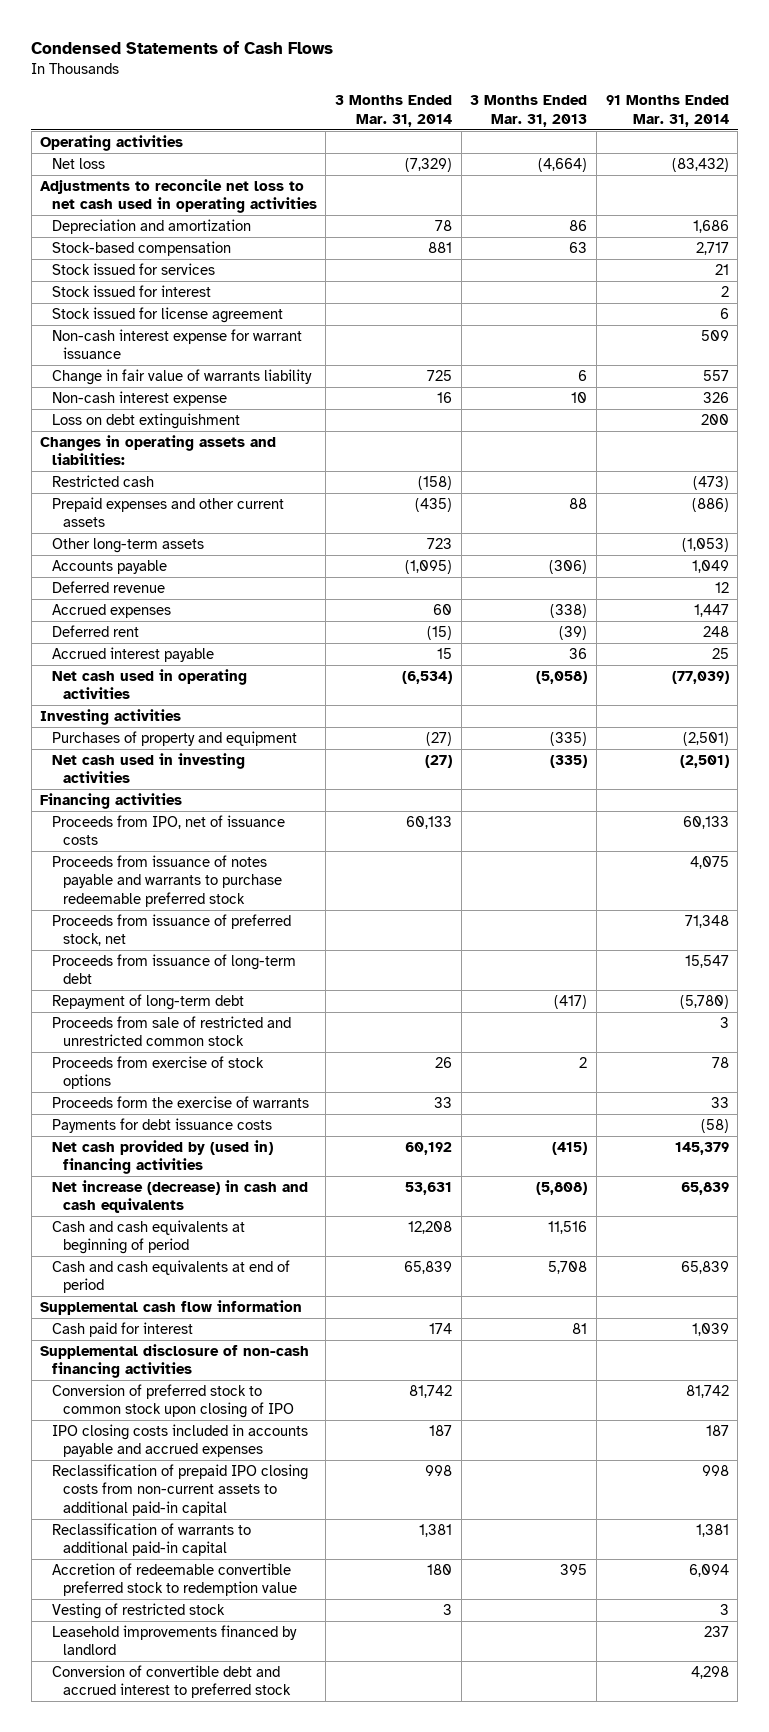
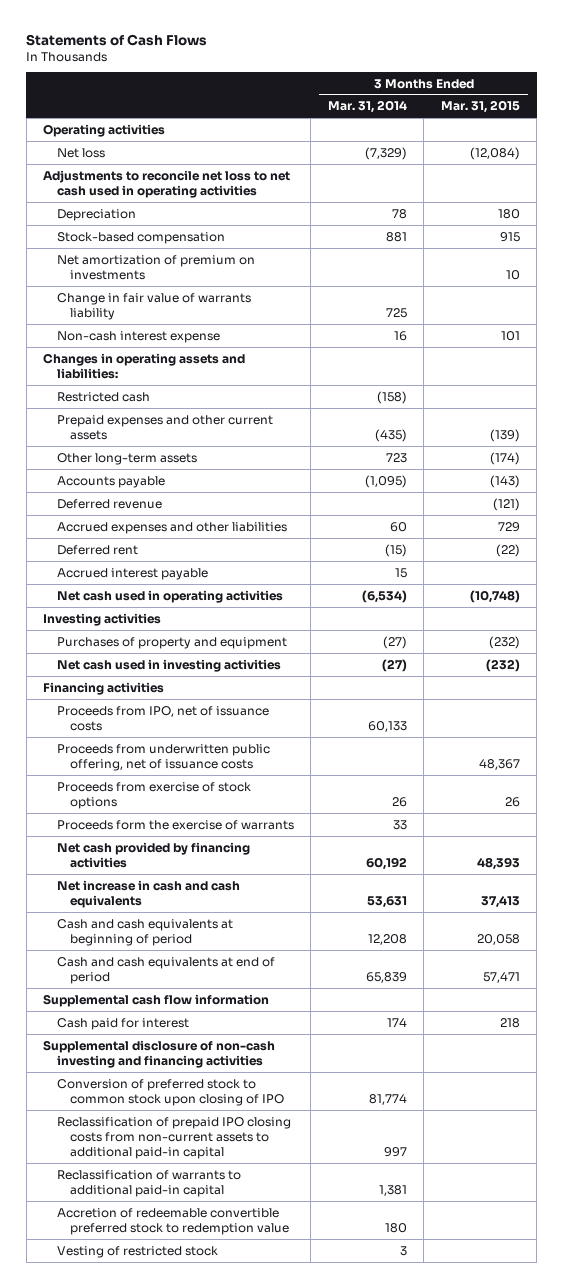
[31,41,334,55] Condensed Statements of Cash Flows -> [26,33,208,46] Statements of Cash Flows
[470,95,588,127] 3 Months Ended Mar. 31, 2013 -> none
[605,95,729,127] 91 Months Ended Mar. 31, 2014 -> none
none -> [440,100,520,114] Mar. 31, 2015
[51,219,251,235] Depreciation and amortization -> none
none -> [56,208,136,221] Depreciation
[51,263,215,276] Stock issued for services -> none
[51,285,211,298] Stock issued for interest -> none
[51,307,283,324] Stock issued for license agreement -> none
[51,329,302,360] Non-cash interest expense for warrant issuance -> none
none -> [56,254,255,280] Net amortization of premium on investments
[51,413,240,430] Loss on debt extinguishment -> none
[51,604,171,619] Accrued expenses -> none
none -> [56,521,287,534] Accrued expenses and other liabilities
[51,855,282,907] Proceeds from issuance of notes payable and warrants to purchase redeemable preferred stock -> none
[51,914,291,947] Proceeds from issuance of preferred stock, net -> none
[51,954,296,985] Proceeds from issuance of long-term debt -> none
[51,994,244,1011] Repayment of long-term debt -> none
[51,1016,291,1047] Proceeds from sale of restricted and unrestricted common stock -> [56,743,270,771] Proceeds from underwritten public offering, net of issuance costs
[51,1118,272,1134] Payments for debt issuance costs -> none
[51,1140,273,1175] Net cash provided by (used in) financing activities -> [56,841,250,868] Net cash provided by financing activities
[51,1180,308,1214] Net increase (decrease) in cash and cash equivalents -> [56,879,240,908] Net increase in cash and cash equivalents
[51,1424,308,1458] IPO closing costs included in accounts payable and accrued expenses -> none
[40,1344,310,1379] Supplemental disclosure of non-cash financing activities -> [43,1039,276,1068] Supplemental disclosure of non-cash investing and financing activities
[408,1385,452,1399] 81,742 -> [368,1093,407,1105] 81,774
[424,1465,452,1477] 998 -> [383,1146,407,1157] 997
[51,1625,297,1656] Leasehold improvements financed by landlord -> none
[51,1665,291,1699] Conversion of convertible debt and accrued interest to preferred stock -> none

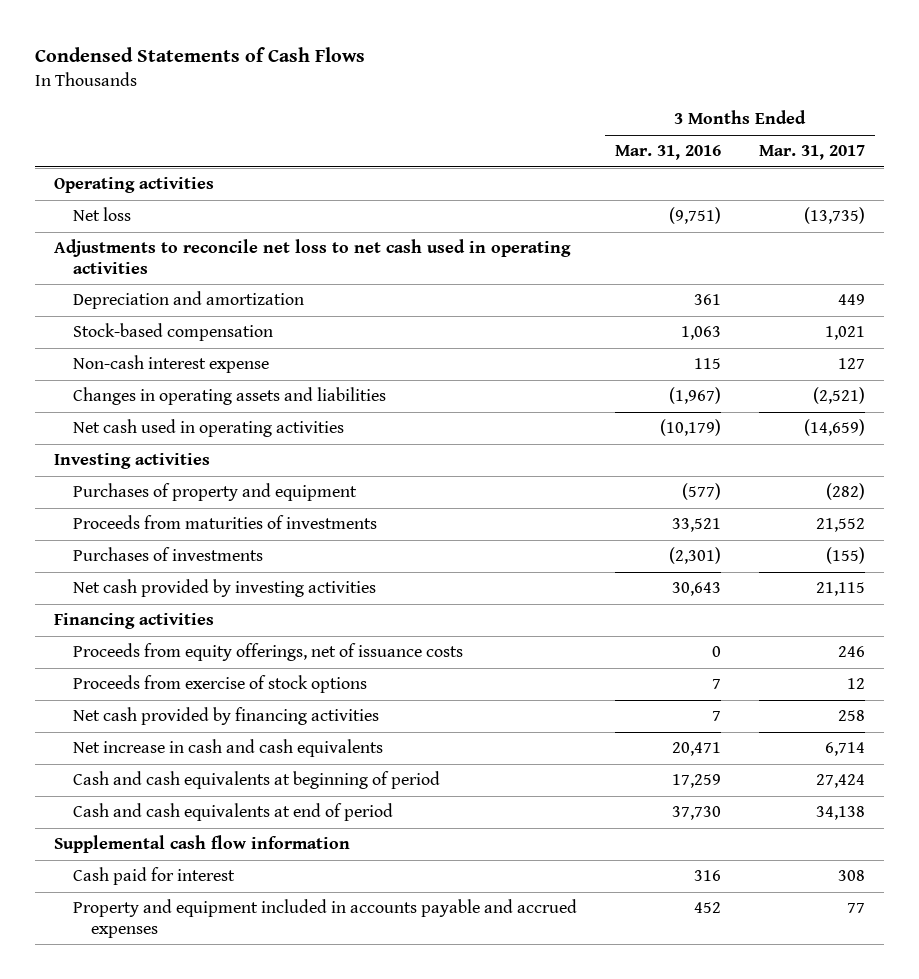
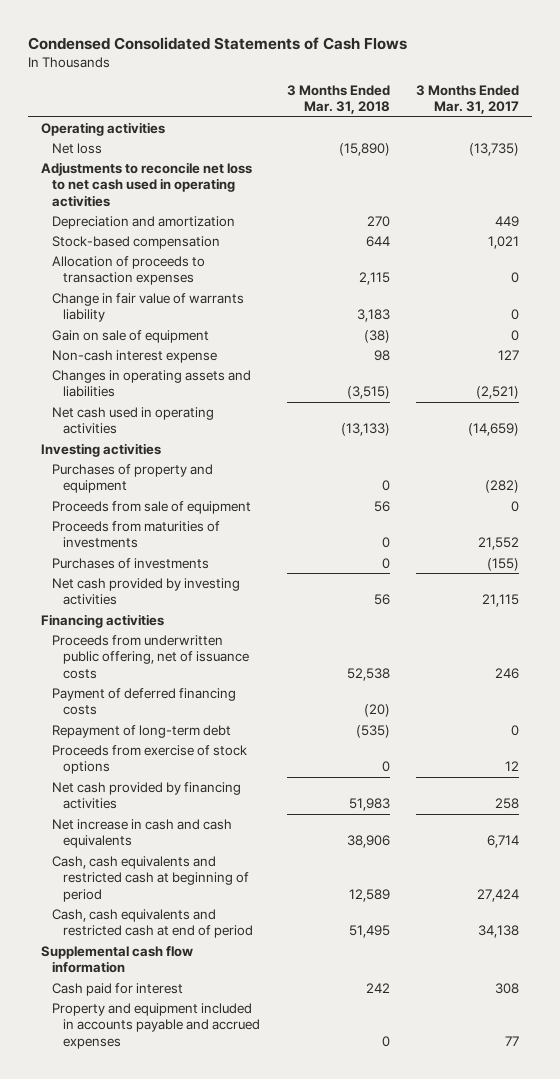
[35,47,366,63] Condensed Statements of Cash Flows -> [27,36,407,50] Condensed Consolidated Statements of Cash Flows
[614,145,721,161] Mar. 31, 2016 -> none
none -> [286,85,390,115] 3 Months Ended Mar. 31, 2018
none -> [52,255,206,286] Allocation of proceeds to transaction expenses
none -> [52,292,245,323] Change in fair value of warrants liability
none -> [52,329,210,343] Gain on sale of equipment
none -> [52,500,252,514] Proceeds from sale of equipment
[72,643,463,662] Proceeds from equity offerings, net of issuance costs -> [52,634,250,679] Proceeds from underwritten public offering, net of issuance costs
none -> [52,687,237,716] Payment of deferred financing costs
none -> [52,724,232,738] Repayment of long-term debt
[72,771,440,790] Cash and cash equivalents at beginning of period -> [52,855,250,902] Cash, cash equivalents and restricted cash at beginning of period
[72,803,393,822] Cash and cash equivalents at end of period -> [52,908,254,939] Cash, cash equivalents and restricted cash at end of period

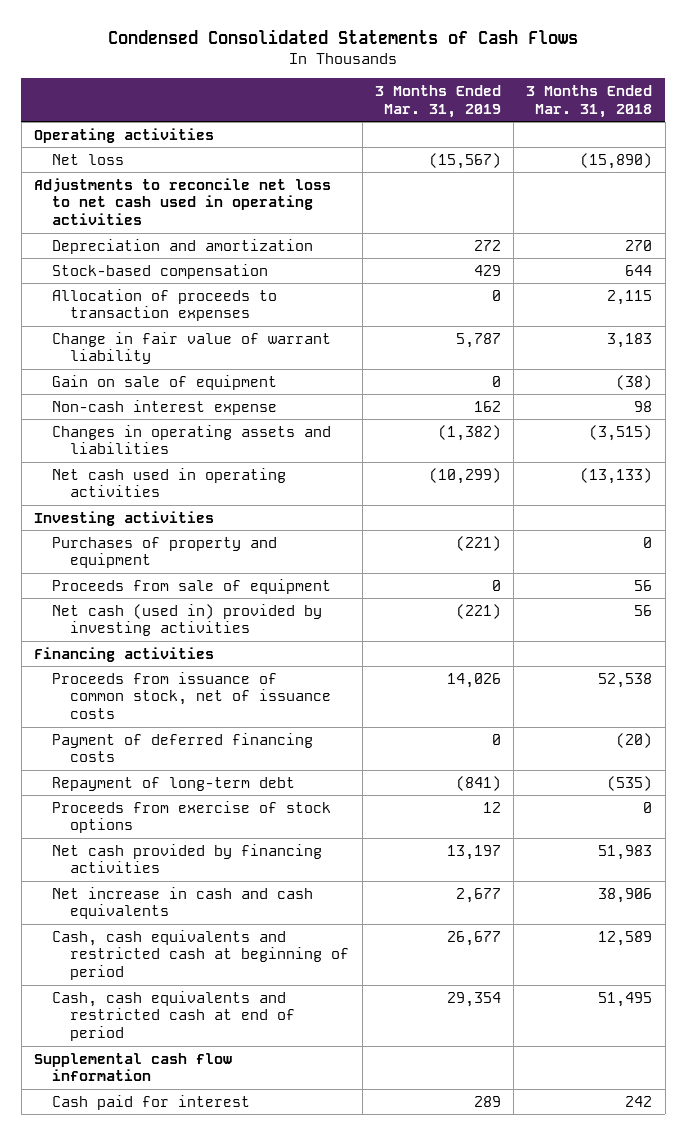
[415,85,519,115] 3 Months Ended Mar. 31, 2017 -> none
none -> [374,84,501,118] 3 Months Ended Mar. 31, 2019
[52,292,245,323] Change in fair value of warrants liability -> [52,331,332,365] Change in fair value of warrant liability
[52,520,221,549] Proceeds from maturities of investments -> none
[52,557,210,569] Purchases of investments -> none
[52,577,241,606] Net cash provided by investing activities -> [52,603,323,637] Net cash (used in) provided by investing activities
[52,634,250,679] Proceeds from underwritten public offering, net of issuance costs -> [52,671,332,720] Proceeds from issuance of common stock, net of issuance costs
[52,1002,261,1049] Property and equipment included in accounts payable and accrued expenses -> none

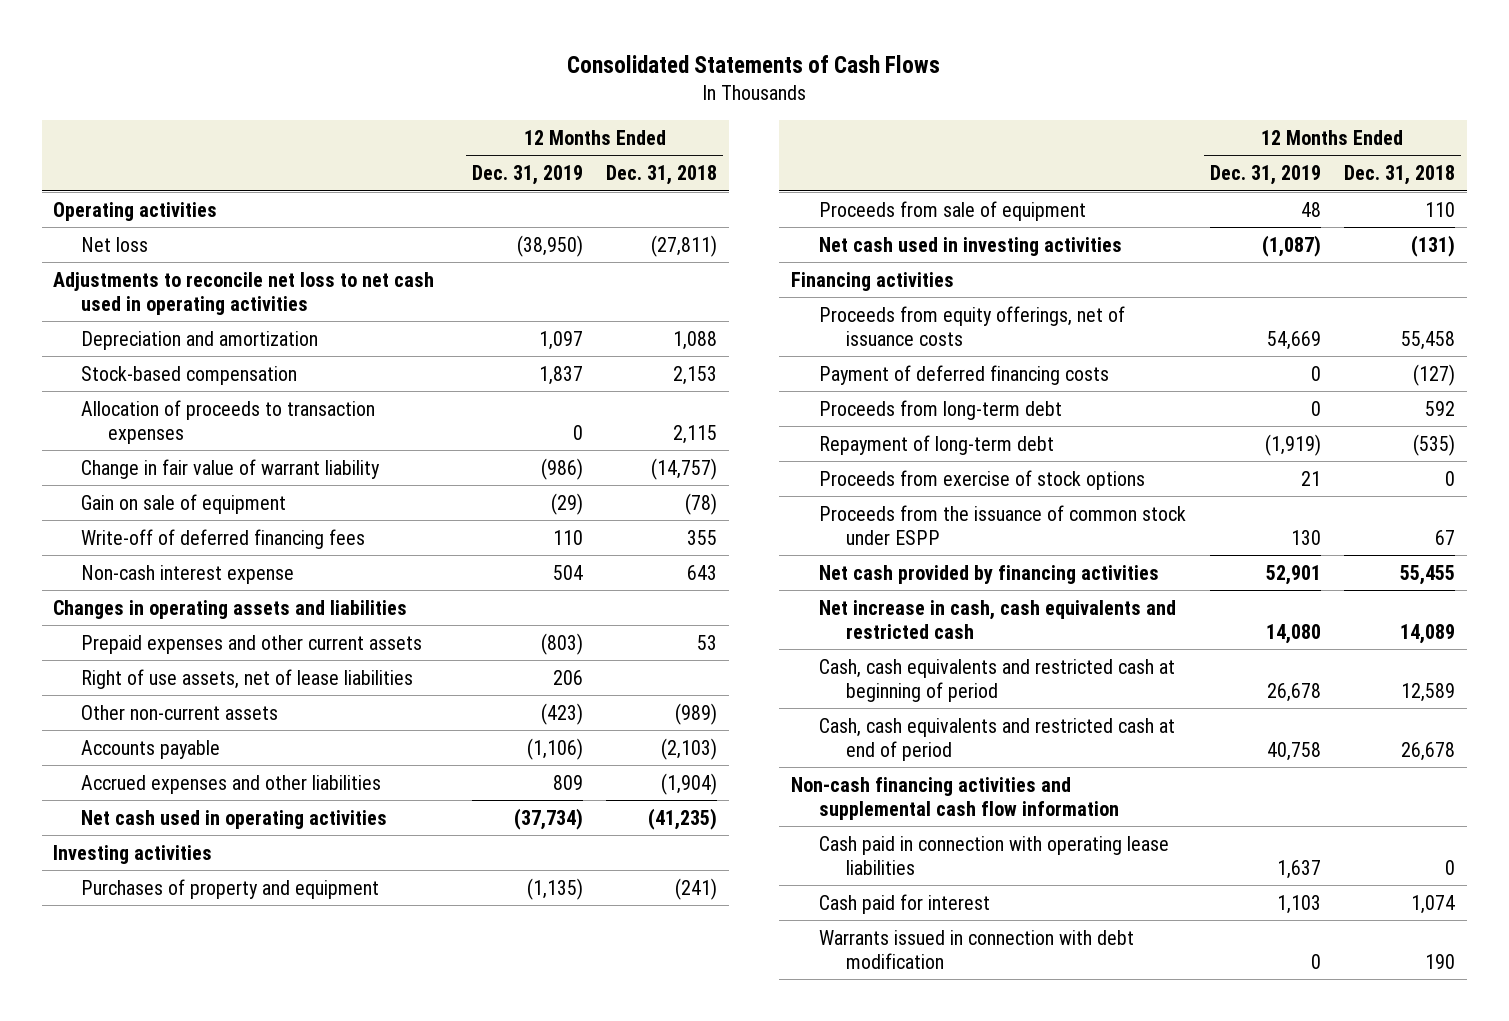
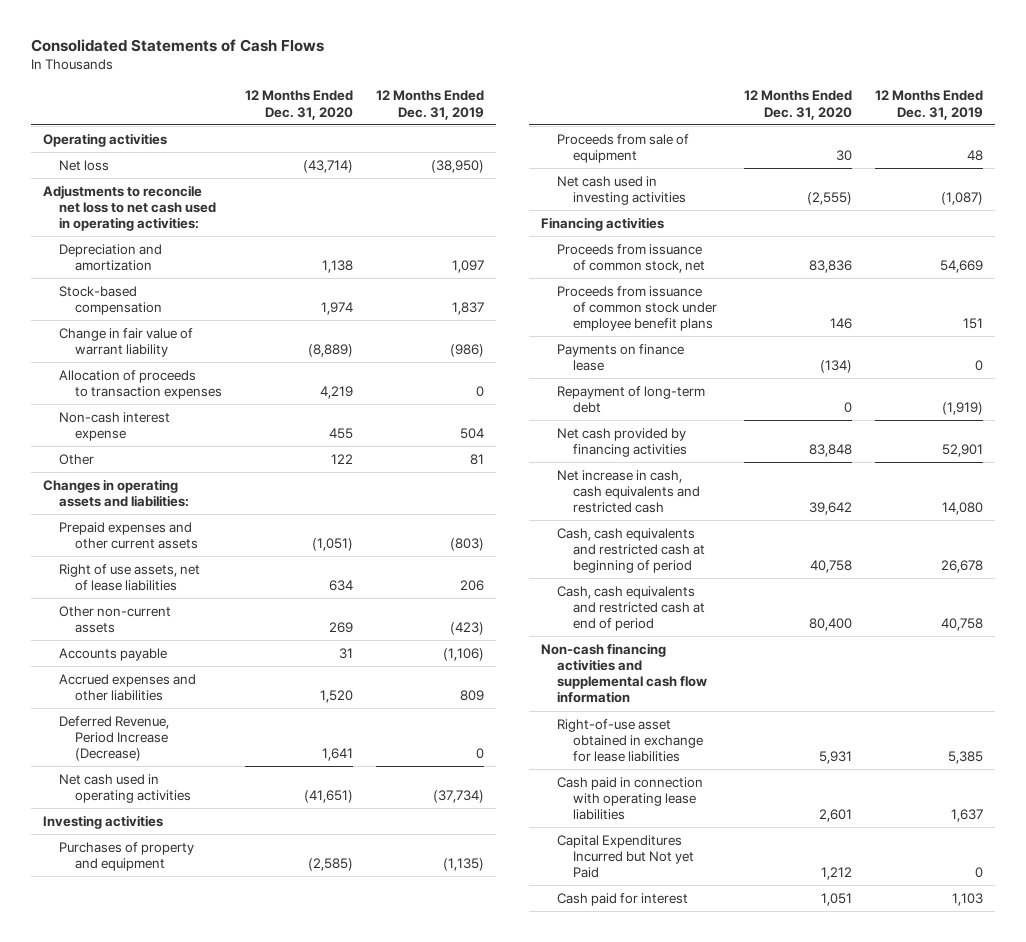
[606,165,718,186] Dec. 31, 2018 -> none
none -> [245,90,354,120] 12 Months Ended Dec. 31, 2020
[53,271,435,315] Adjustments to reconcile net loss to net cash used in operating activities -> [42,184,216,232] Adjustments to reconcile net loss to net cash used in operating activities:
[80,493,286,514] Gain on sale of equipment -> none
[80,528,365,549] Write-off of deferred financing fees -> none
[80,399,375,444] Allocation of proceeds to transaction expenses -> [58,369,222,399] Allocation of proceeds to transaction expenses
none -> [58,453,94,465] Other
[53,599,408,619] Changes in operating assets and liabilities -> [42,478,189,507] Changes in operating assets and liabilities:
none -> [58,715,169,762] Deferred Revenue, Period Increase (Decrease)
[818,364,1109,385] Payment of deferred financing costs -> none
[818,399,1062,420] Proceeds from long-term debt -> none
[818,305,1125,346] Proceeds from equity offerings, net of issuance costs -> [557,243,706,273] Proceeds from issuance of common stock, net
none -> [557,285,718,332] Proceeds from issuance of common stock under employee benefit plans
none -> [557,343,685,371] Payments on finance lease
[818,469,1145,490] Proceeds from exercise of stock options -> none
[818,504,1186,545] Proceeds from the issuance of common stock under ESPP -> none
none -> [557,718,704,763] Right-of-use asset obtained in exchange for lease liabilities
none -> [557,834,695,879] Capital Expenditures Incurred but Not yet Paid
[818,929,1134,969] Warrants issued in connection with debt modification -> none

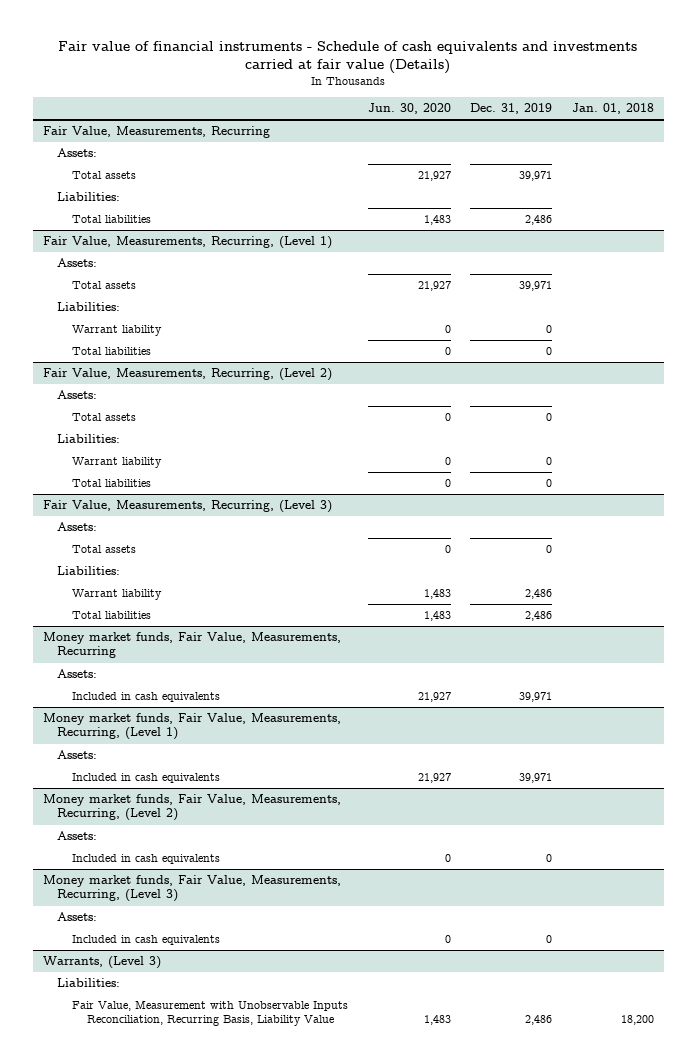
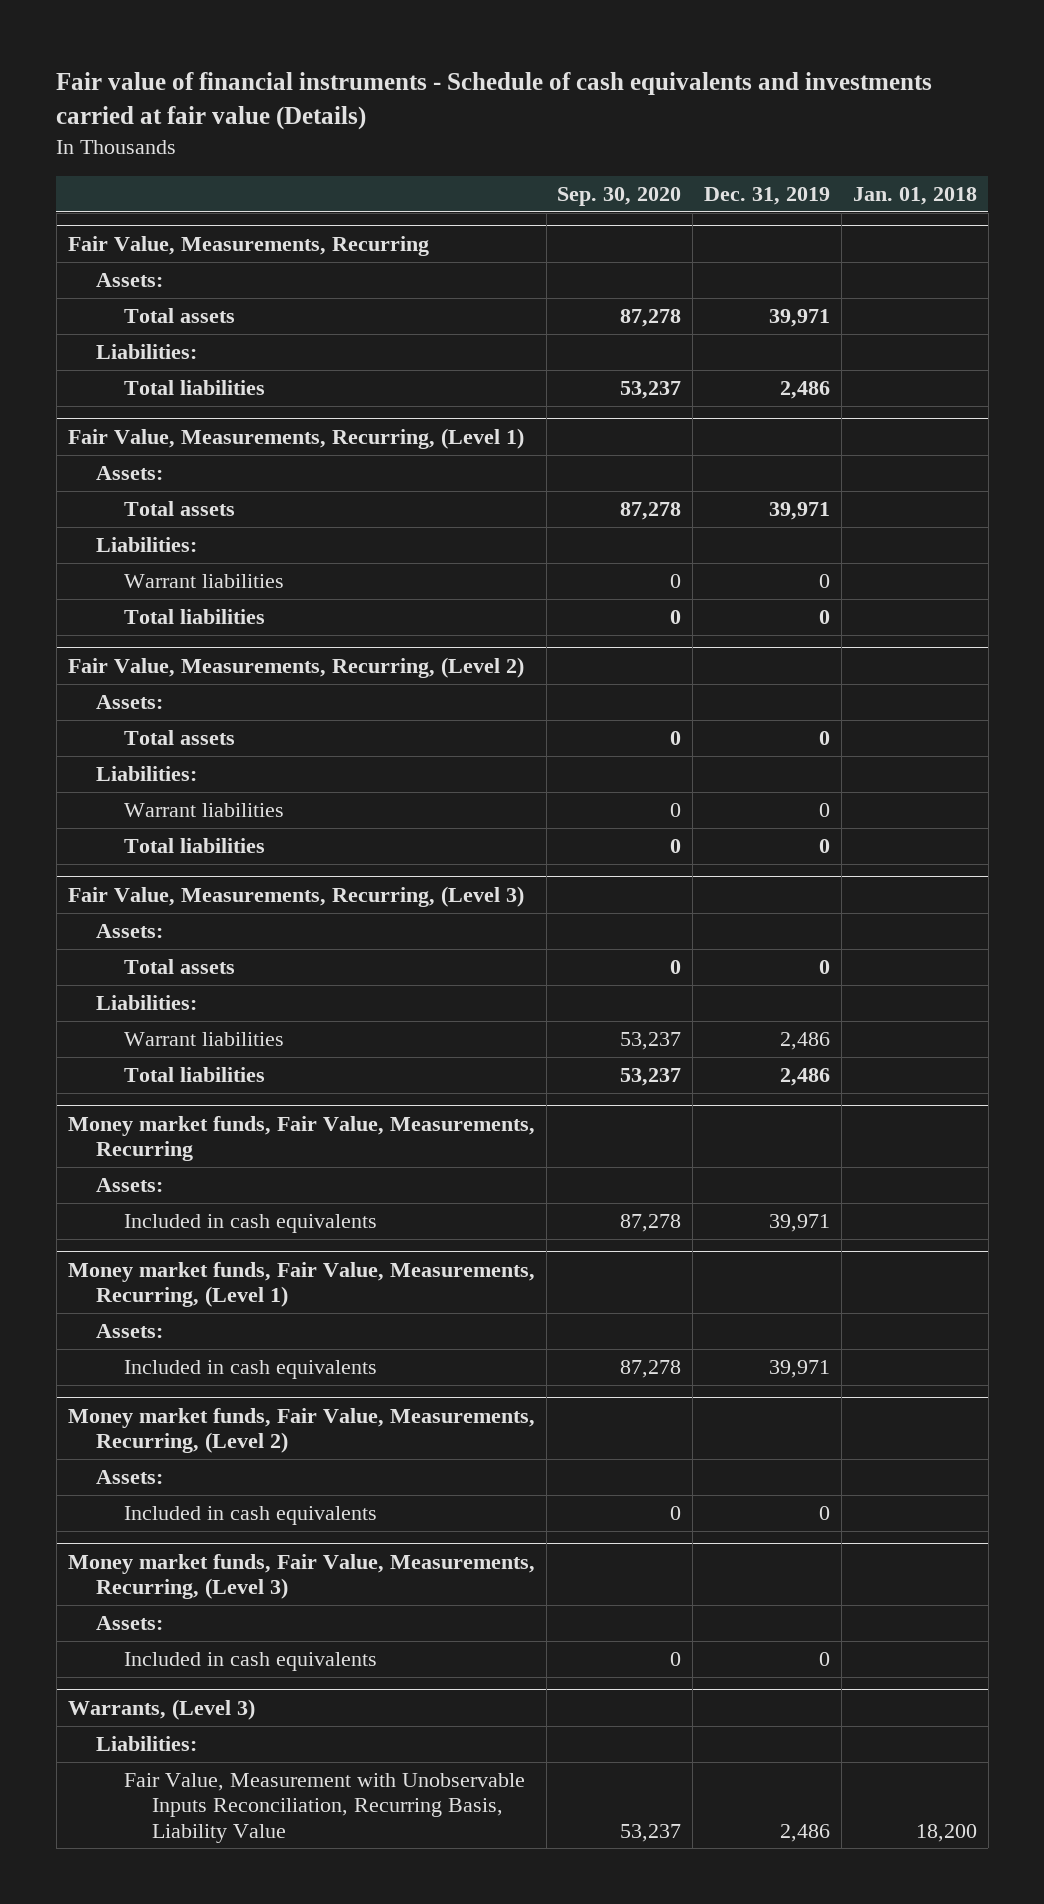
[367,103,451,115] Jun. 30, 2020 -> none
none -> [557,187,682,207] Sep. 30, 2020
[72,325,163,337] Warrant liability -> [124,574,285,589] Warrant liabilities
[72,457,163,469] Warrant liability -> [124,803,285,818] Warrant liabilities
[72,589,163,601] Warrant liability -> [124,1032,285,1047] Warrant liabilities

